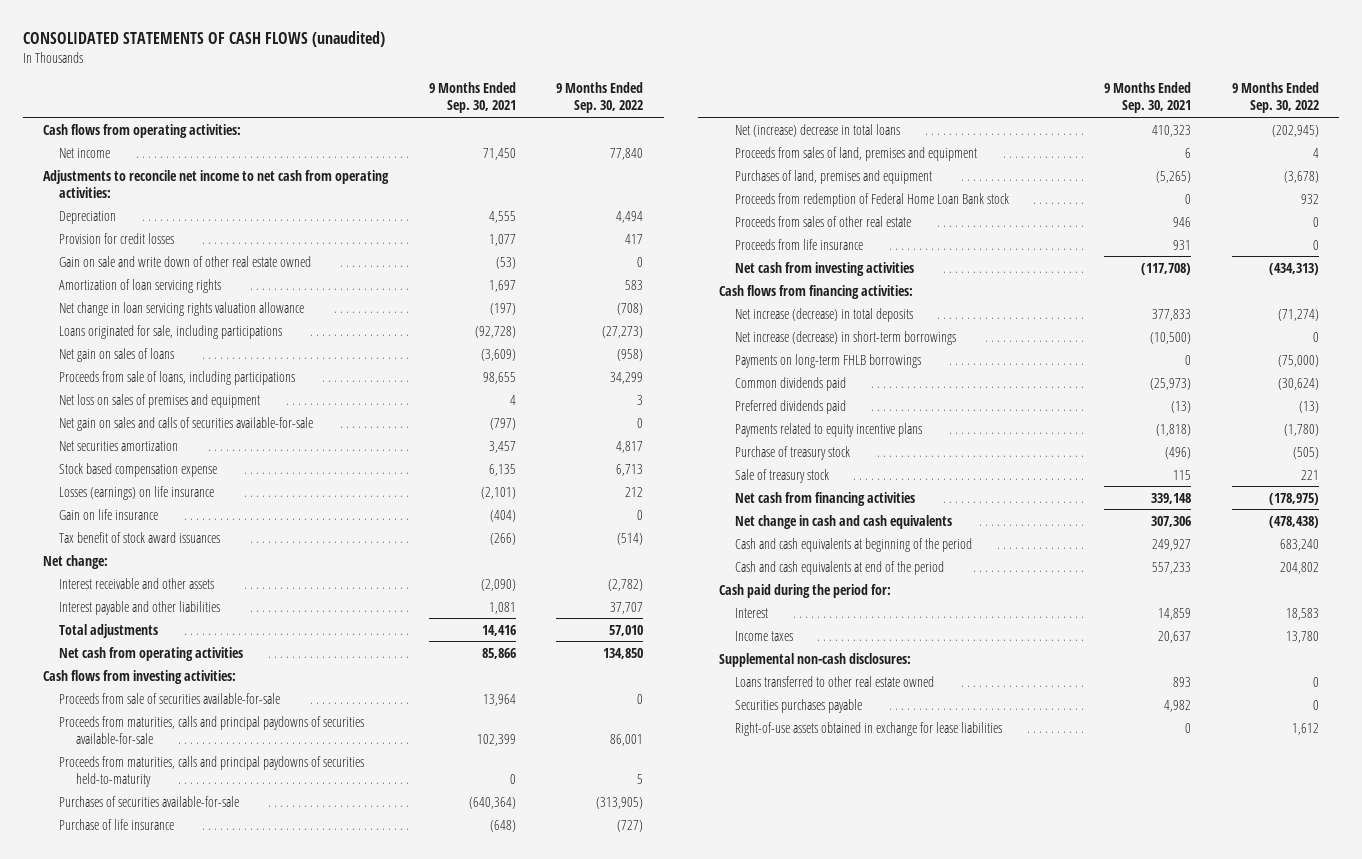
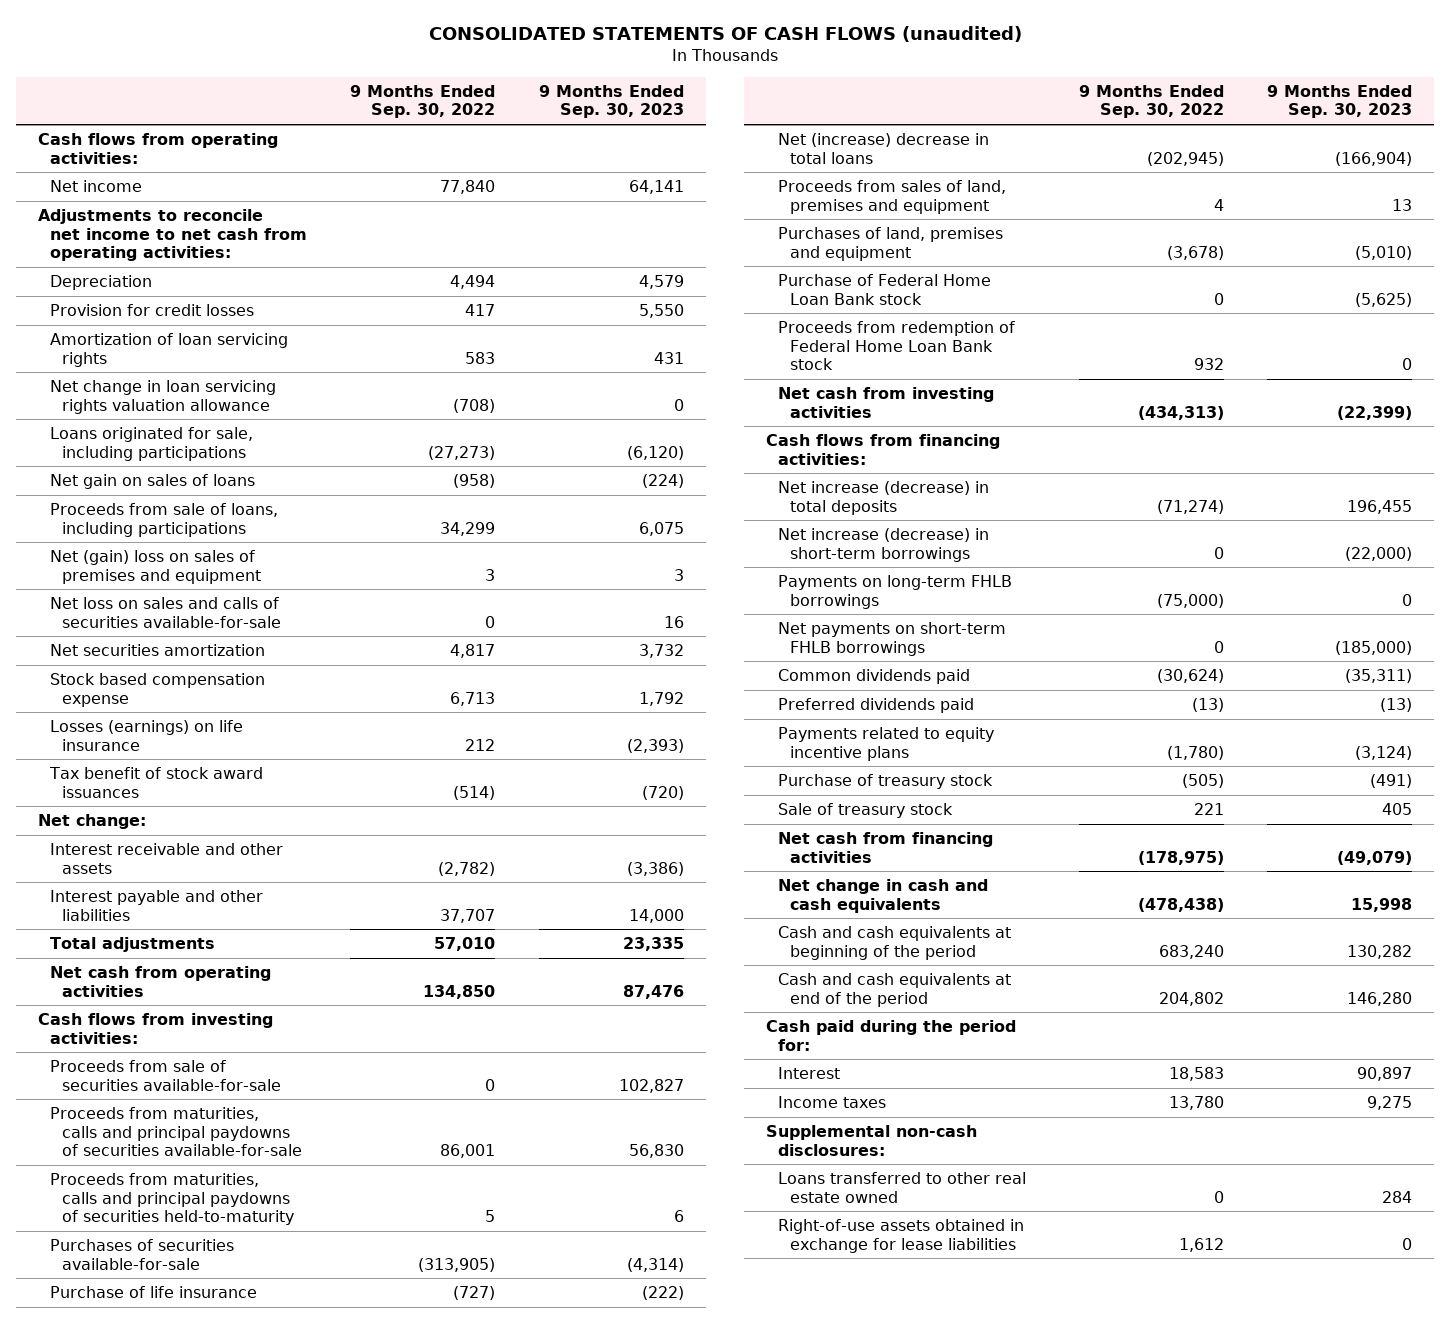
[428,82,516,114] 9 Months Ended Sep. 30, 2021 -> none
none -> [538,84,684,119] 9 Months Ended Sep. 30, 2023
[59,255,312,267] Gain on sale and write down of other real estate owned -> none
[59,393,261,408] Net loss on sales of premises and equipment -> [49,550,261,584] Net (gain) loss on sales of premises and equipment
[59,416,314,431] Net gain on sales and calls of securities available-for-sale -> [49,597,281,628] Net loss on sales and calls of securities available-for-sale
[59,508,159,520] Gain on life insurance -> none
none -> [778,274,992,305] Purchase of Federal Home Loan Bank stock
[734,215,911,227] Proceeds from sales of other real estate -> none
[734,238,863,250] Proceeds from life insurance -> none
none -> [778,622,1007,656] Net payments on short-term FHLB borrowings
[734,698,862,713] Securities purchases payable -> none

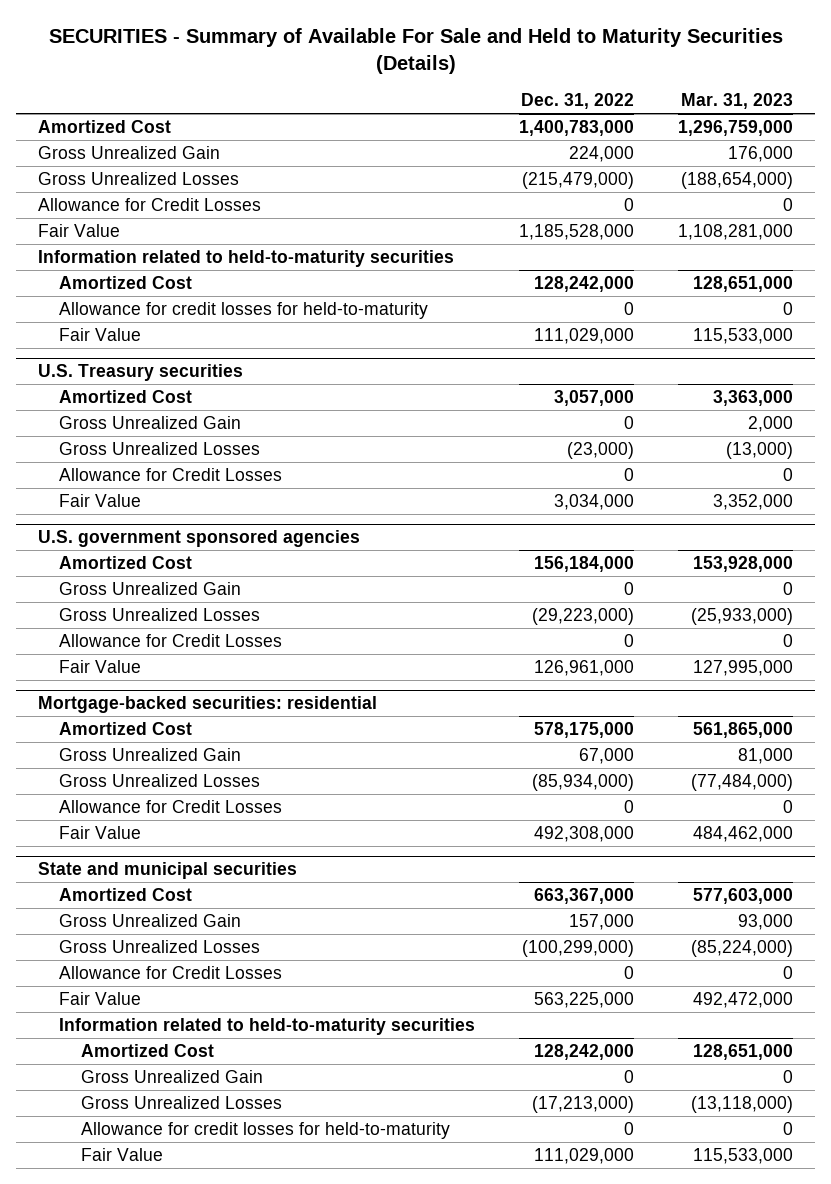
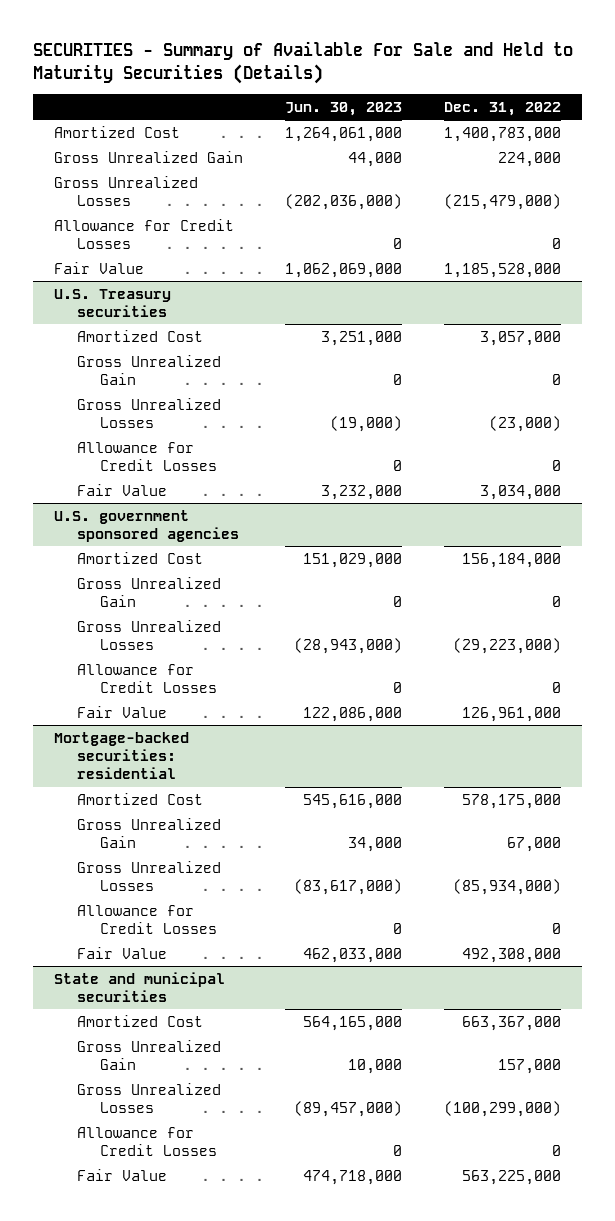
[681,92,794,109] Mar. 31, 2023 -> none
none -> [284,101,402,116] Jun. 30, 2023
[37,250,454,268] Information related to held-to-maturity securities -> none
[59,276,193,290] Amortized Cost -> none
[59,302,429,320] Allowance for credit losses for held-to-maturity -> none
[59,328,142,342] Fair Value -> none
[59,1018,476,1036] Information related to held-to-maturity securities -> none
[80,1044,214,1058] Amortized Cost -> none
[80,1070,263,1084] Gross Unrealized Gain -> none
[80,1096,282,1110] Gross Unrealized Losses -> none
[80,1122,450,1140] Allowance for credit losses for held-to-maturity -> none
[80,1148,163,1162] Fair Value -> none

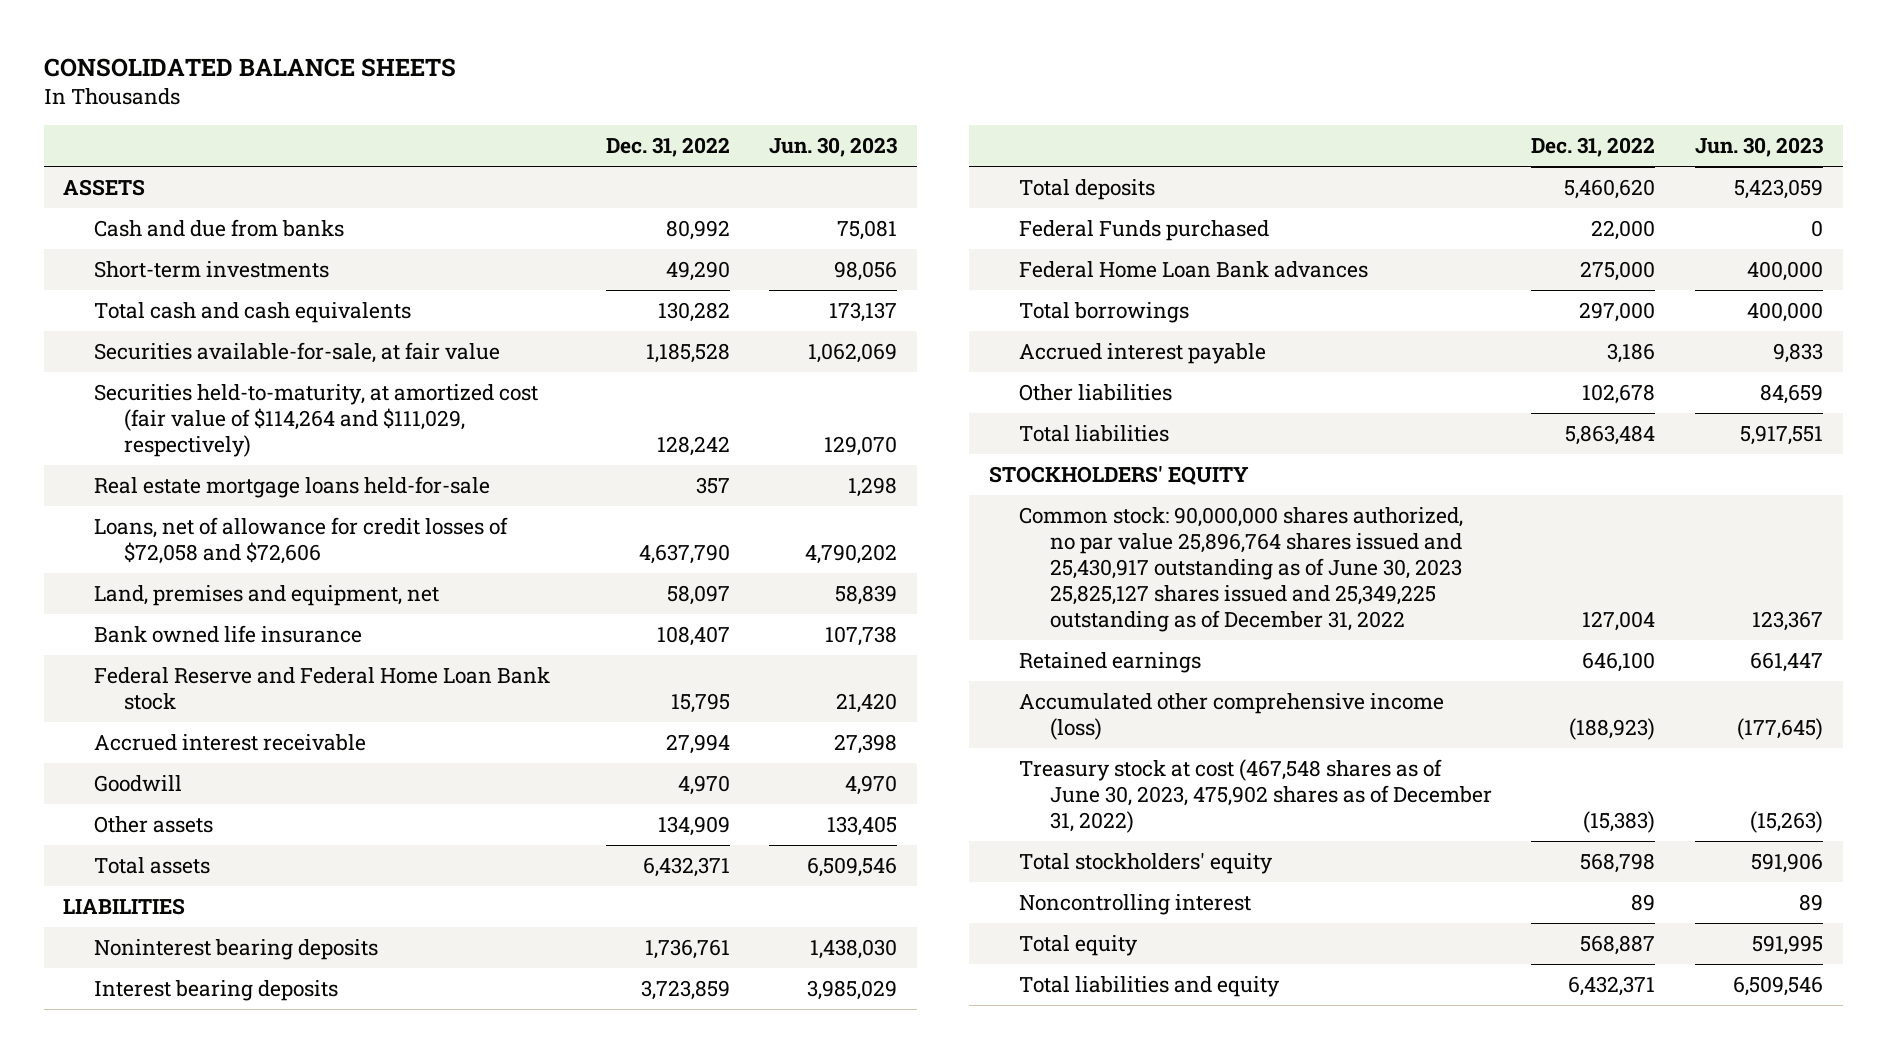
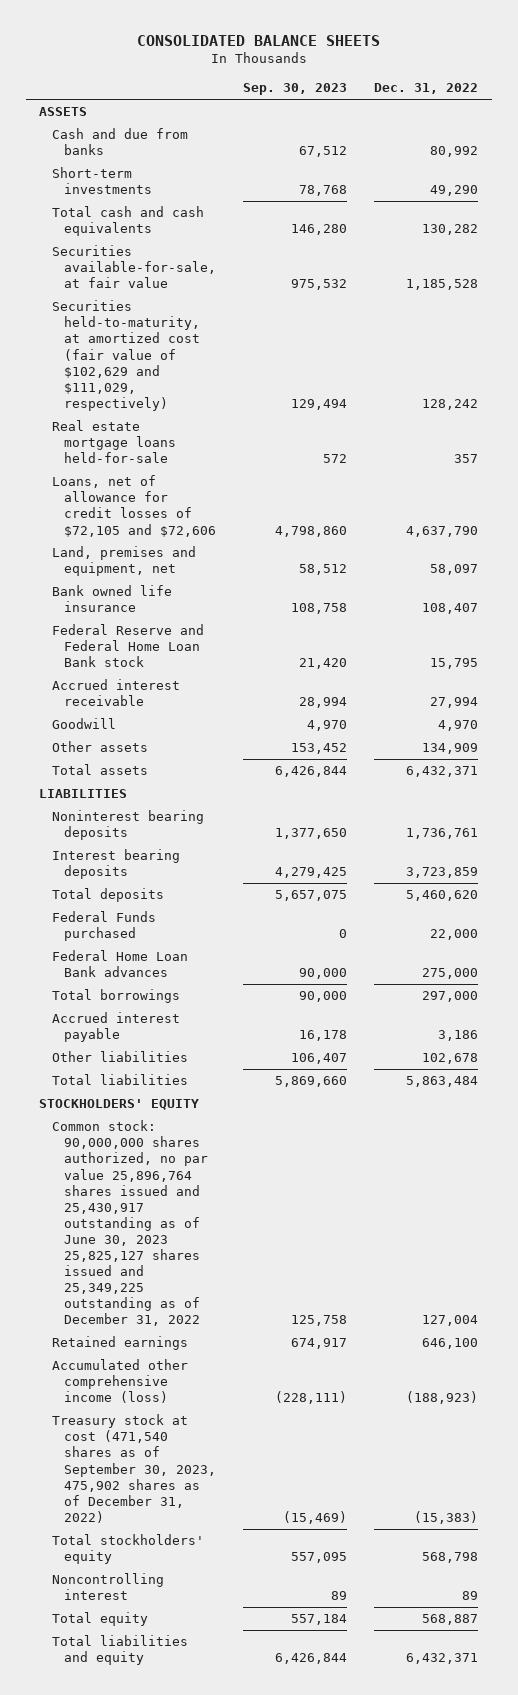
[769,136,898,157] Jun. 30, 2023 -> none
none -> [243,83,348,96] Sep. 30, 2023
[93,384,538,458] Securities held-to-maturity, at amortized cost (fair value of $114,264 and $111,029, respectively) -> [51,300,201,411] Securities held-to-maturity, at amortized cost (fair value of $102,629 and $111,029, respectively)
[93,517,508,565] Loans, net of allowance for credit losses of $72,058 and $72,606 -> [51,475,217,537] Loans, net of allowance for credit losses of $72,105 and $72,606
[1019,759,1492,834] Treasury stock at cost (467,548 shares as of June 30, 2023, 475,902 shares as of December 31, 2022) -> [51,1414,217,1523] Treasury stock at cost (471,540 shares as of September 30, 2023, 475,902 shares as of December 31, 2022)

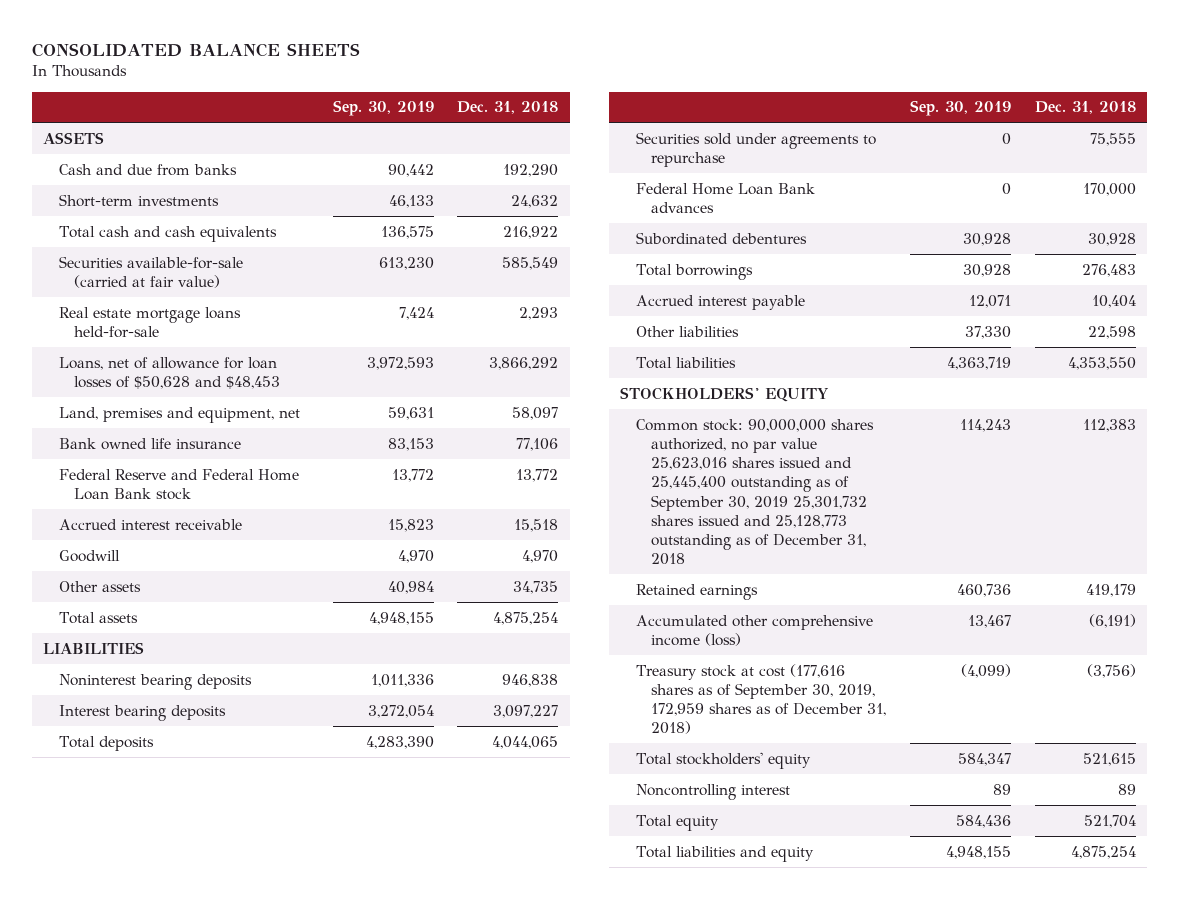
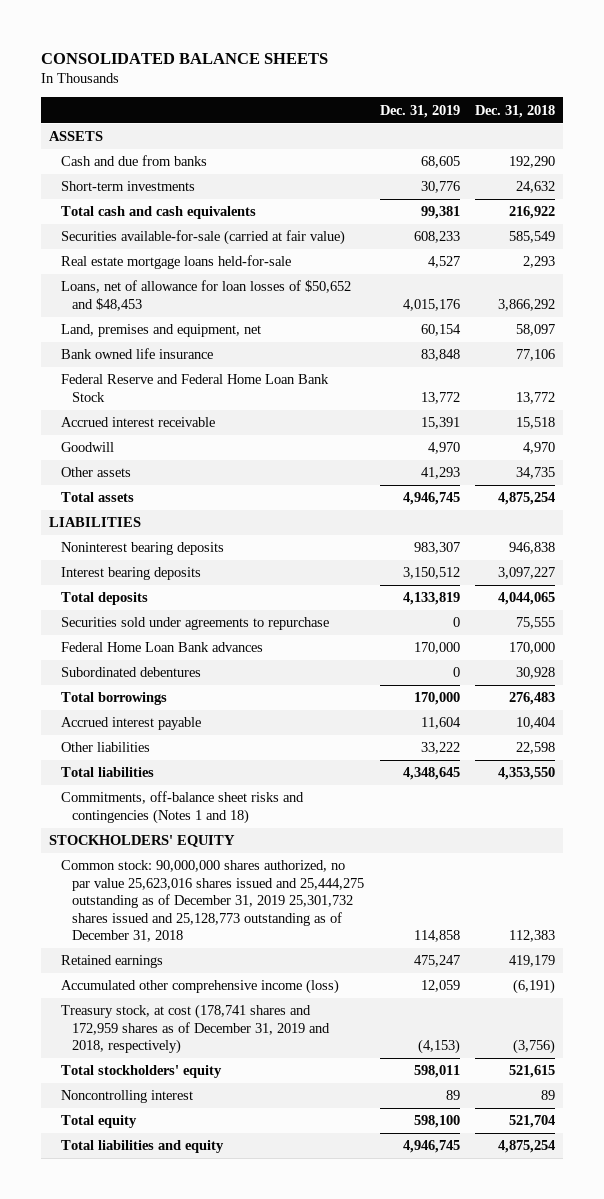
[332,100,434,117] Sep. 30, 2019 -> none
none -> [379,104,460,118] Dec. 31, 2019
[58,356,281,389] Loans, net of allowance for loan losses of $50,628 and $48,453 -> [60,280,351,311] Loans, net of allowance for loan losses of $50,652 and $48,453
[58,468,299,500] Federal Reserve and Federal Home Loan Bank stock -> [60,374,329,402] Federal Reserve and Federal Home Loan Bank Stock
none -> [60,791,304,824] Commitments, off-balance sheet risks and contingencies (Notes 1 and 18)
[635,418,874,566] Common stock: 90,000,000 shares authorized, no par value 25,623,016 shares issued and 25,445,400 outstanding as of September 30, 2019 25,301,732 shares issued and 25,128,773 outstanding as of December 31, 2018 -> [60,860,365,942] Common stock: 90,000,000 shares authorized, no par value 25,623,016 shares issued and 25,444,275 outstanding as of December 31, 2019 25,301,732 shares issued and 25,128,773 outstanding as of December 31, 2018
[635,663,887,735] Treasury stock at cost (177,616 shares as of September 30, 2019, 172,959 shares as of December 31, 2018) -> [60,1004,331,1055] Treasury stock, at cost (178,741 shares and 172,959 shares as of December 31, 2019 and 2018, respectively)

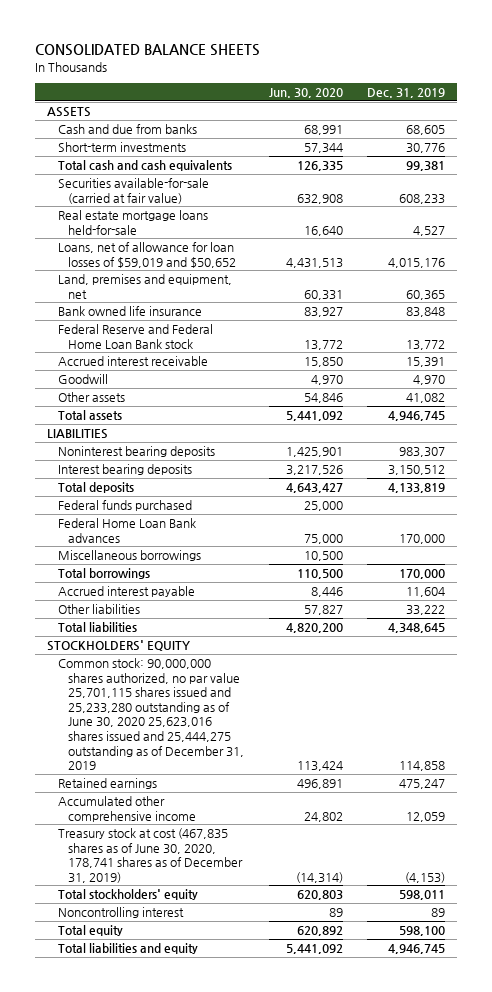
[475,104,556,118] Dec. 31, 2018 -> none
none -> [268,88,343,99] Jun. 30, 2020
[60,280,351,311] Loans, net of allowance for loan losses of $50,652 and $48,453 -> [57,242,237,268] Loans, net of allowance for loan losses of $59,019 and $50,652
[420,324,461,337] 60,154 -> [405,289,445,300] 60,365
[60,374,329,402] Federal Reserve and Federal Home Loan Bank Stock -> [57,324,213,349] Federal Reserve and Federal Home Loan Bank stock
[420,467,460,480] 41,293 -> [405,393,445,404] 41,082
[60,617,329,631] Securities sold under agreements to repurchase -> none
none -> [57,500,192,512] Federal funds purchased
[60,667,201,678] Subordinated debentures -> none
none -> [57,550,201,562] Miscellaneous borrowings
[60,791,304,824] Commitments, off-balance sheet risks and contingencies (Notes 1 and 18) -> none
[60,860,365,942] Common stock: 90,000,000 shares authorized, no par value 25,623,016 shares issued and 25,444,275 outstanding as of December 31, 2019 25,301,732 shares issued and 25,128,773 outstanding as of December 31, 2018 -> [57,658,245,771] Common stock: 90,000,000 shares authorized, no par value 25,701,115 shares issued and 25,233,280 outstanding as of June 30, 2020 25,623,016 shares issued and 25,444,275 outstanding as of December 31, 2019
[60,979,339,995] Accumulated other comprehensive income (loss) -> [57,796,197,822] Accumulated other comprehensive income
[60,1004,331,1055] Treasury stock, at cost (178,741 shares and 172,959 shares as of December 31, 2019 and 2018, respectively) -> [57,828,244,883] Treasury stock at cost (467,835 shares as of June 30, 2020, 178,741 shares as of December 31, 2019)

